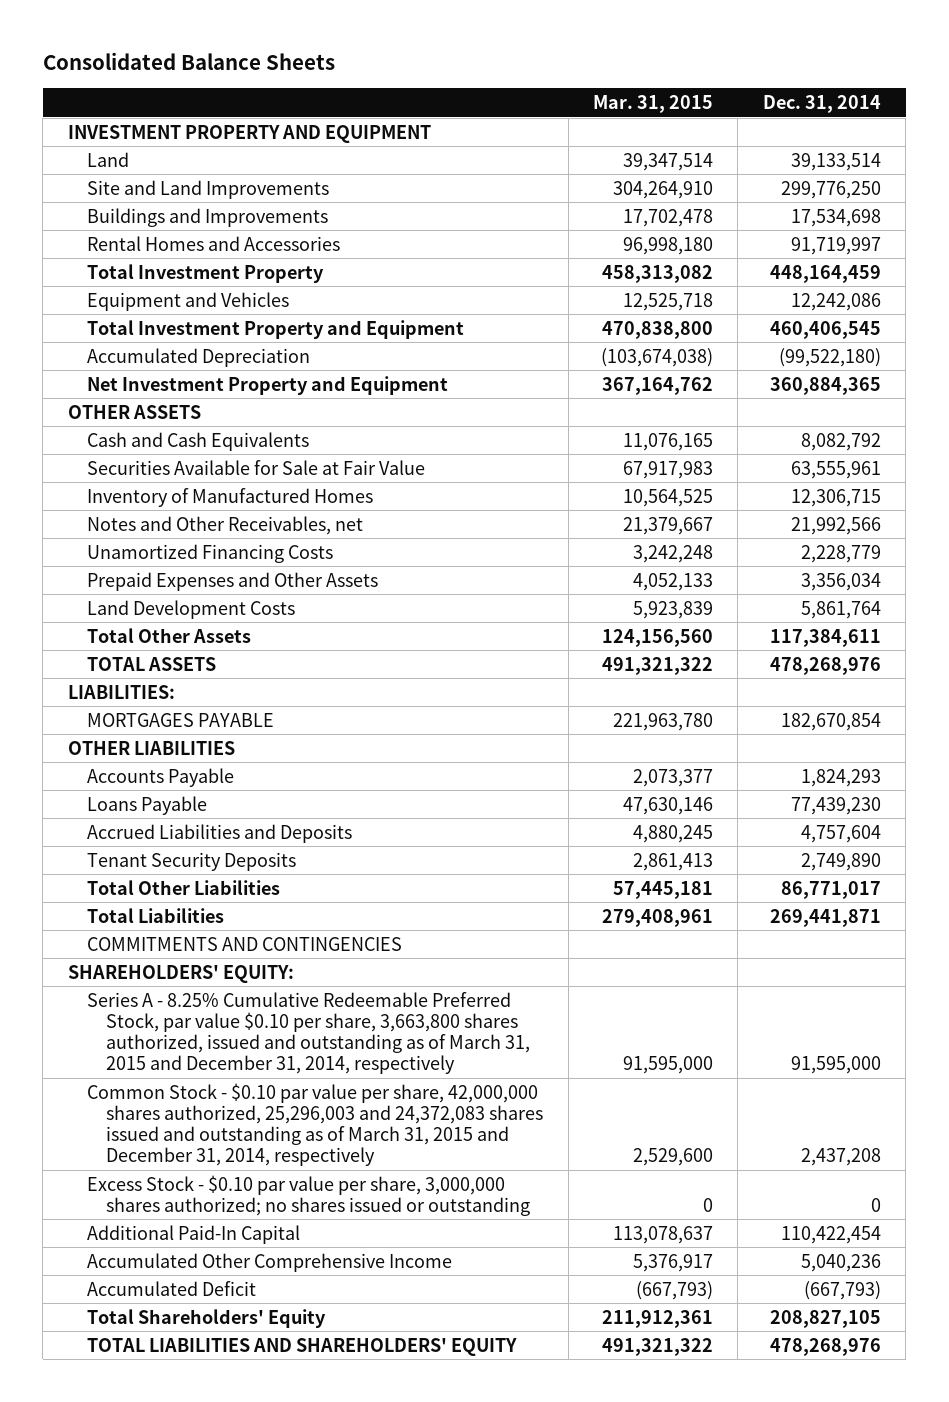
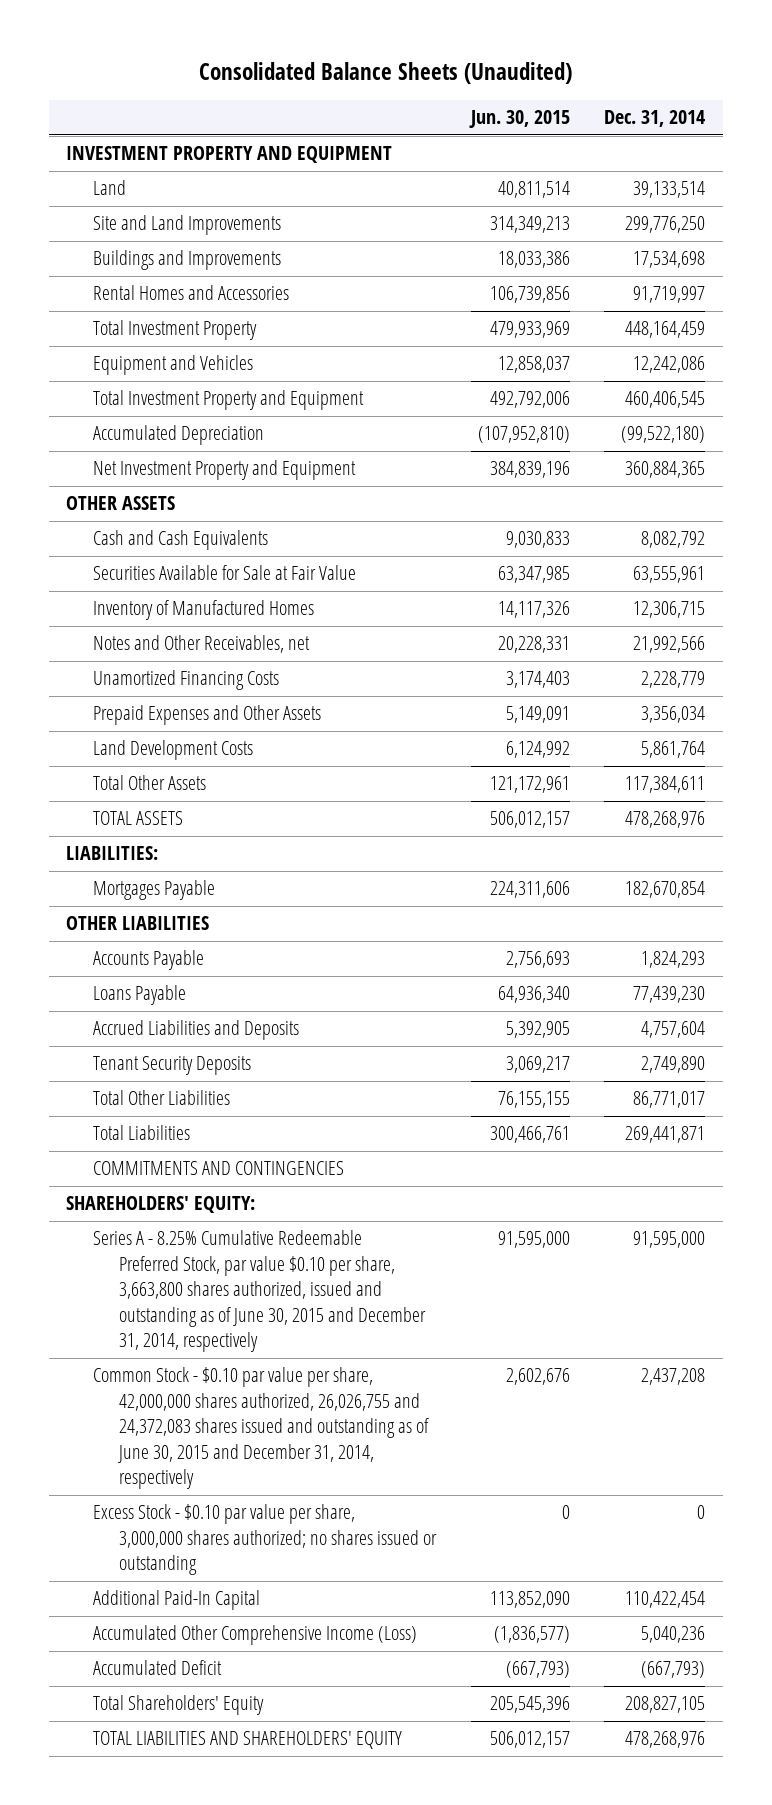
[42,52,335,71] Consolidated Balance Sheets -> [198,61,572,84] Consolidated Balance Sheets (Unaudited)
[592,94,713,113] Mar. 31, 2015 -> none
none -> [468,110,570,129] Jun. 30, 2015
[86,712,274,727] MORTGAGES PAYABLE -> [92,880,215,901] Mortgages Payable
[86,991,531,1074] Series A - 8.25% Cumulative Redeemable Preferred Stock, par value $0.10 per share, 3,663,800 shares authorized, issued and outstanding as of March 31, 2015 and December 31, 2014, respectively -> [92,1230,426,1353] Series A - 8.25% Cumulative Redeemable Preferred Stock, par value $0.10 per share, 3,663,800 shares authorized, issued and outstanding as of June 30, 2015 and December 31, 2014, respectively
[86,1082,544,1166] Common Stock - $0.10 par value per share, 42,000,000 shares authorized, 25,296,003 and 24,372,083 shares issued and outstanding as of March 31, 2015 and December 31, 2014, respectively -> [92,1367,429,1490] Common Stock - $0.10 par value per share, 42,000,000 shares authorized, 26,026,755 and 24,372,083 shares issued and outstanding as of June 30, 2015 and December 31, 2014, respectively
[86,1252,452,1272] Accumulated Other Comprehensive Income -> [92,1625,417,1646] Accumulated Other Comprehensive Income (Loss)

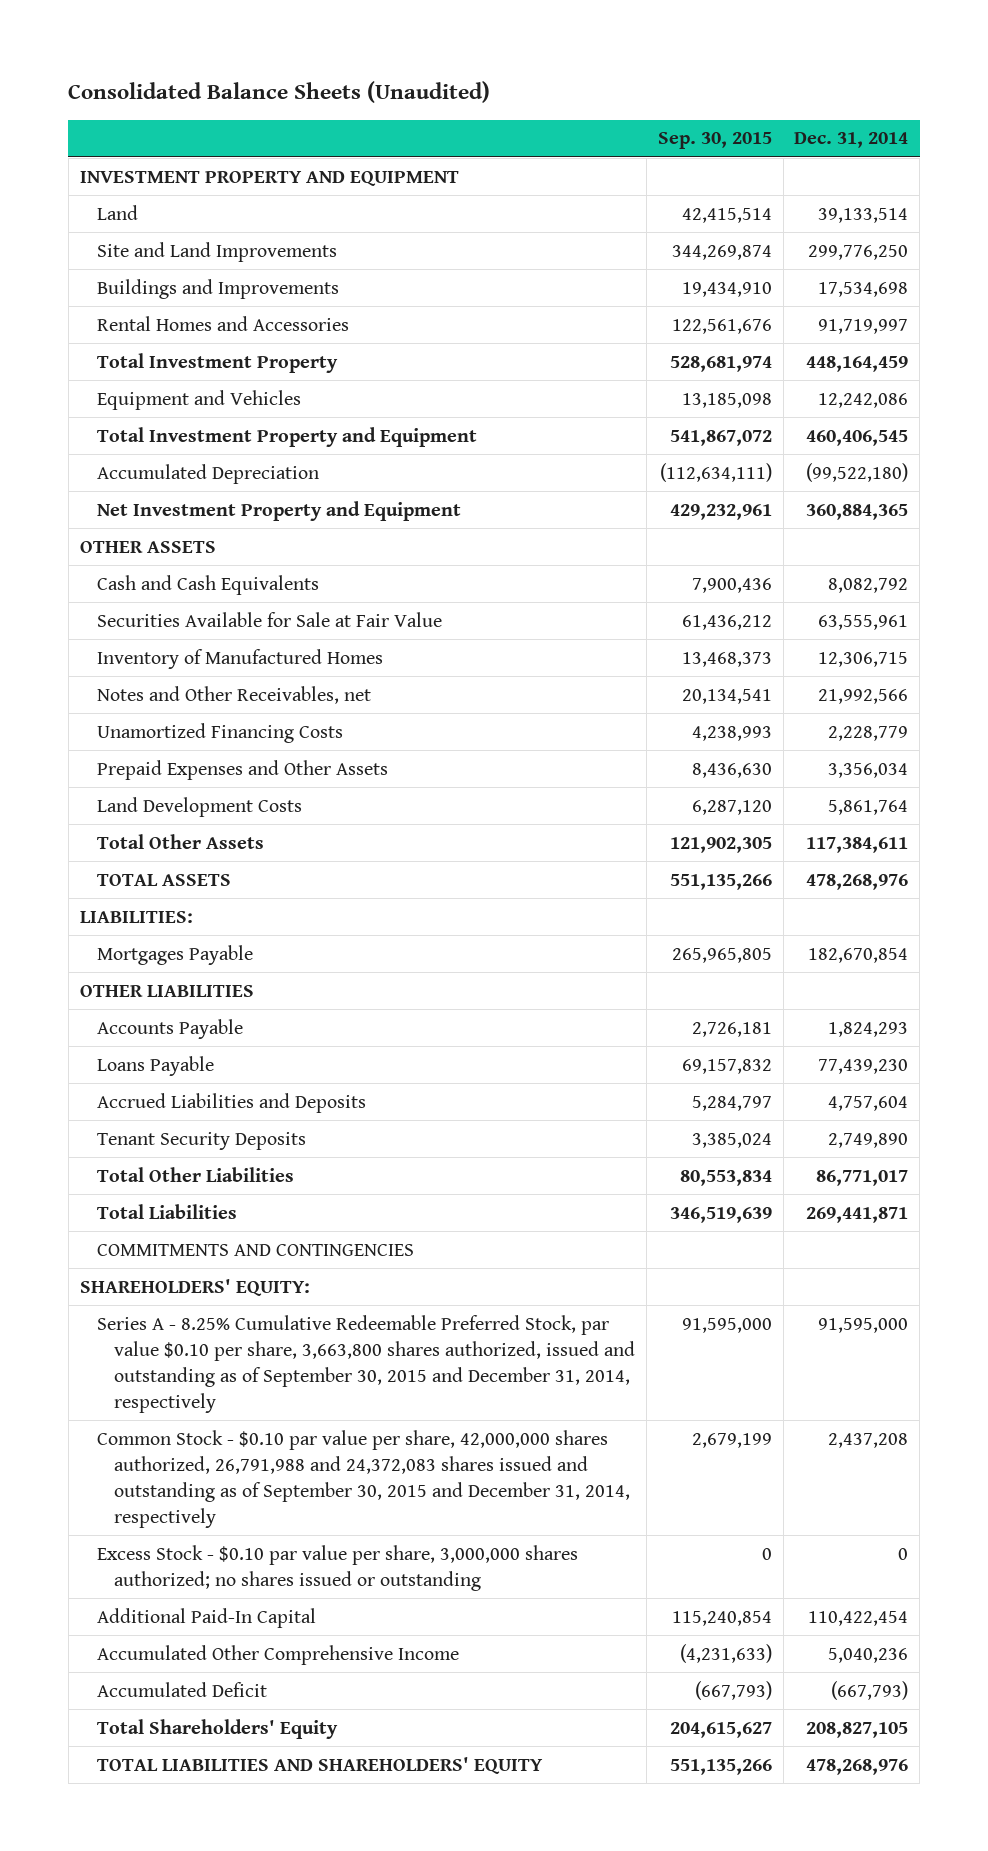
[468,110,570,129] Jun. 30, 2015 -> none
none -> [657,132,772,150] Sep. 30, 2015
[92,1230,426,1353] Series A - 8.25% Cumulative Redeemable Preferred Stock, par value $0.10 per share, 3,663,800 shares authorized, issued and outstanding as of June 30, 2015 and December 31, 2014, respectively -> [96,1314,636,1413] Series A - 8.25% Cumulative Redeemable Preferred Stock, par value $0.10 per share, 3,663,800 shares authorized, issued and outstanding as of September 30, 2015 and December 31, 2014, respectively
[92,1367,429,1490] Common Stock - $0.10 par value per share, 42,000,000 shares authorized, 26,026,755 and 24,372,083 shares issued and outstanding as of June 30, 2015 and December 31, 2014, respectively -> [96,1429,631,1528] Common Stock - $0.10 par value per share, 42,000,000 shares authorized, 26,791,988 and 24,372,083 shares issued and outstanding as of September 30, 2015 and December 31, 2014, respectively
[92,1625,417,1646] Accumulated Other Comprehensive Income (Loss) -> [96,1644,459,1665] Accumulated Other Comprehensive Income

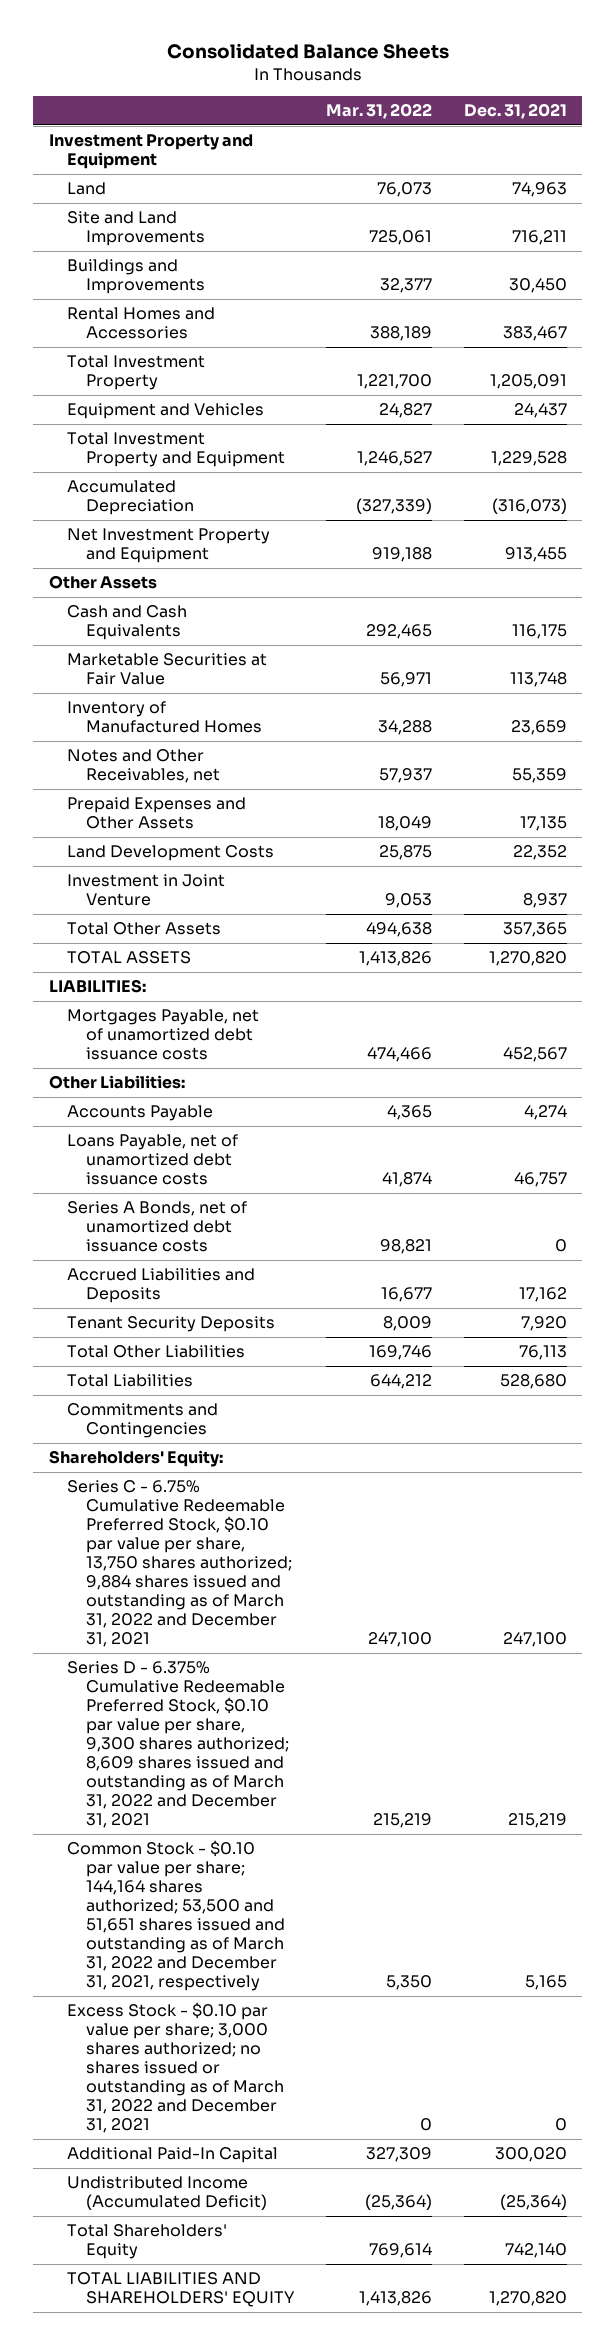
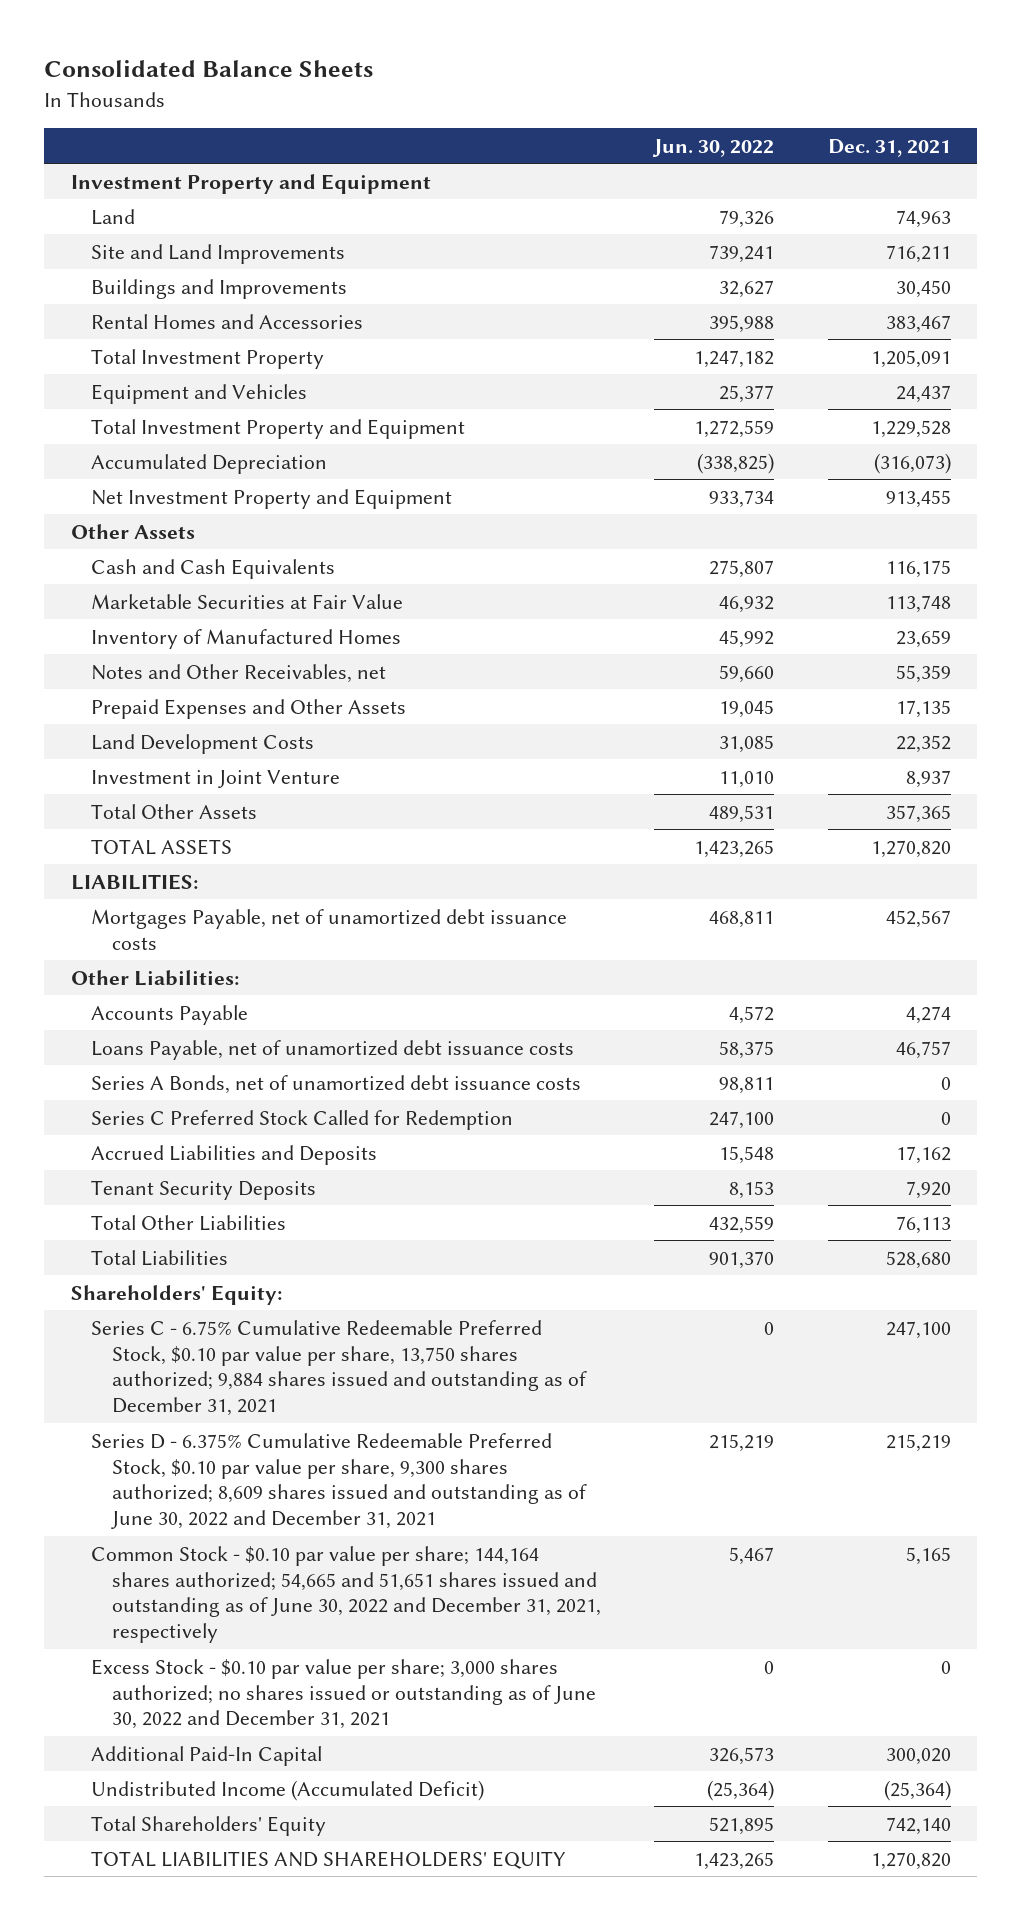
[325,103,432,120] Mar. 31, 2022 -> none
none -> [652,138,775,157] Jun. 30, 2022
none -> [91,1109,514,1130] Series C Preferred Stock Called for Redemption
[67,1403,219,1439] Commitments and Contingencies -> none
[67,1480,292,1648] Series C - 6.75% Cumulative Redeemable Preferred Stock, $0.10 par value per share, 13,750 shares authorized; 9,884 shares issued and outstanding as of March 31, 2022 and December 31, 2021 -> [91,1319,587,1417] Series C - 6.75% Cumulative Redeemable Preferred Stock, $0.10 par value per share, 13,750 shares authorized; 9,884 shares issued and outstanding as of December 31, 2021
[67,1661,289,1829] Series D - 6.375% Cumulative Redeemable Preferred Stock, $0.10 par value per share, 9,300 shares authorized; 8,609 shares issued and outstanding as of March 31, 2022 and December 31, 2021 -> [91,1432,587,1530] Series D - 6.375% Cumulative Redeemable Preferred Stock, $0.10 par value per share, 9,300 shares authorized; 8,609 shares issued and outstanding as of June 30, 2022 and December 31, 2021
[67,1840,285,1992] Common Stock - $0.10 par value per share; 144,164 shares authorized; 53,500 and 51,651 shares issued and outstanding as of March 31, 2022 and December 31, 2021, respectively -> [91,1545,601,1644] Common Stock - $0.10 par value per share; 144,164 shares authorized; 54,665 and 51,651 shares issued and outstanding as of June 30, 2022 and December 31, 2021, respectively
[67,2002,284,2134] Excess Stock - $0.10 par value per share; 3,000 shares authorized; no shares issued or outstanding as of March 31, 2022 and December 31, 2021 -> [91,1658,596,1730] Excess Stock - $0.10 par value per share; 3,000 shares authorized; no shares issued or outstanding as of June 30, 2022 and December 31, 2021

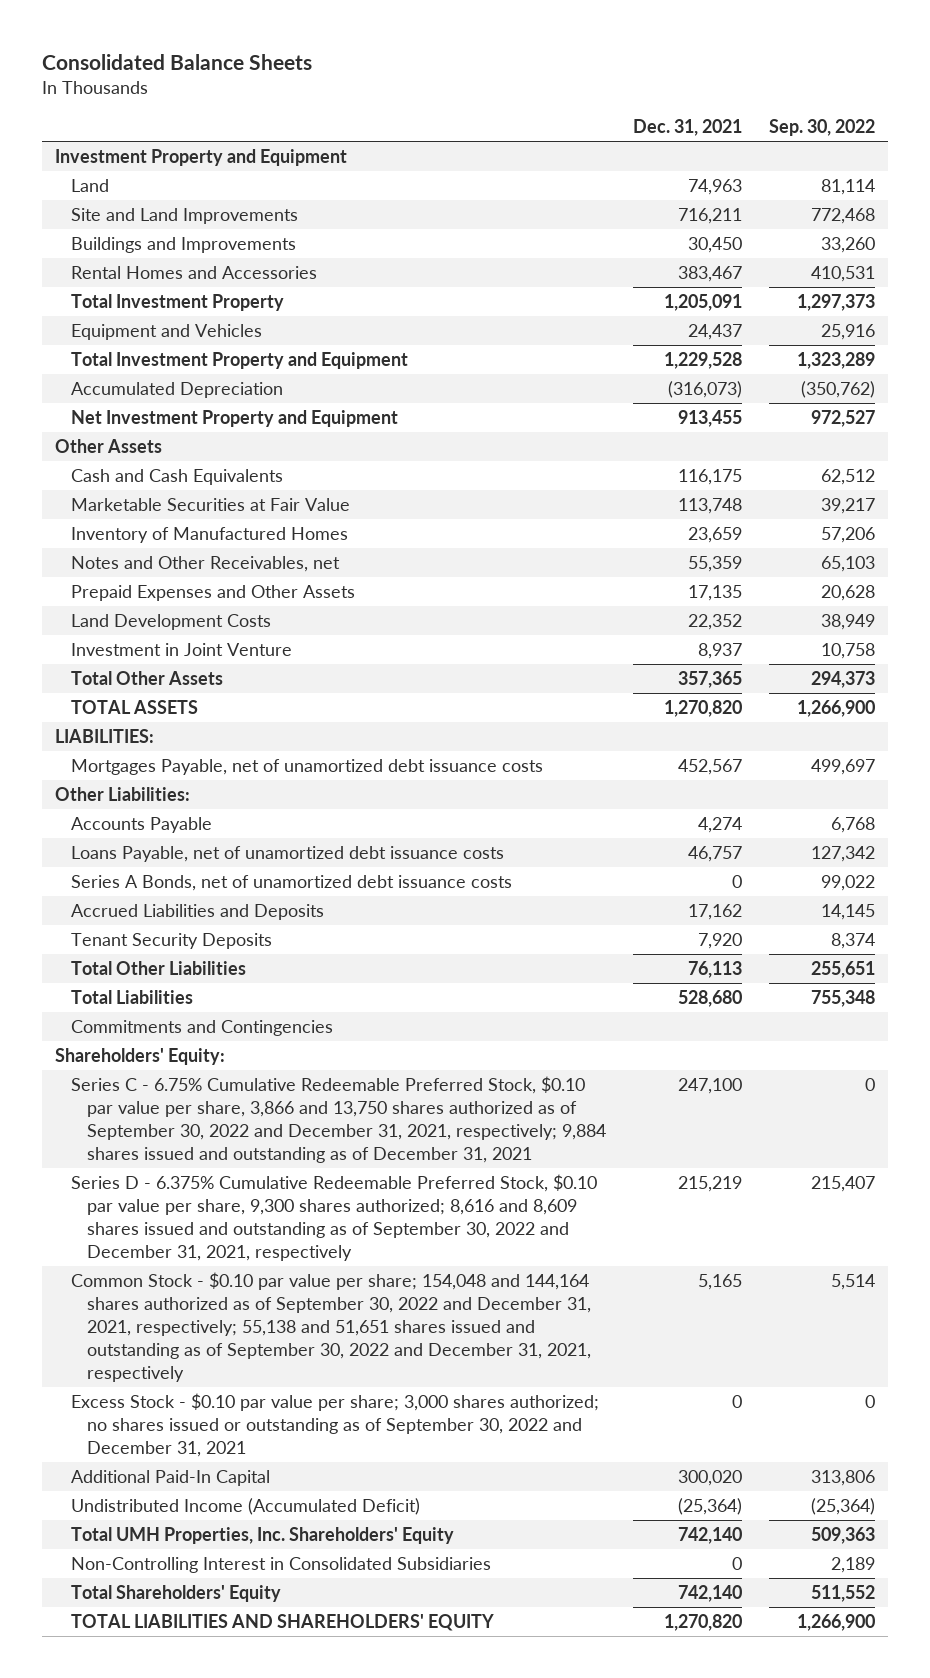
[652,138,775,157] Jun. 30, 2022 -> none
none -> [768,118,875,136] Sep. 30, 2022
[91,1109,514,1130] Series C Preferred Stock Called for Redemption -> none
none -> [71,1020,334,1037] Commitments and Contingencies
[91,1319,587,1417] Series C - 6.75% Cumulative Redeemable Preferred Stock, $0.10 par value per share, 13,750 shares authorized; 9,884 shares issued and outstanding as of December 31, 2021 -> [71,1076,607,1164] Series C - 6.75% Cumulative Redeemable Preferred Stock, $0.10 par value per share, 3,866 and 13,750 shares authorized as of September 30, 2022 and December 31, 2021, respectively; 9,884 shares issued and outstanding as of December 31, 2021
[91,1432,587,1530] Series D - 6.375% Cumulative Redeemable Preferred Stock, $0.10 par value per share, 9,300 shares authorized; 8,609 shares issued and outstanding as of June 30, 2022 and December 31, 2021 -> [71,1174,598,1262] Series D - 6.375% Cumulative Redeemable Preferred Stock, $0.10 par value per share, 9,300 shares authorized; 8,616 and 8,609 shares issued and outstanding as of September 30, 2022 and December 31, 2021, respectively
[91,1545,601,1644] Common Stock - $0.10 par value per share; 144,164 shares authorized; 54,665 and 51,651 shares issued and outstanding as of June 30, 2022 and December 31, 2021, respectively -> [71,1272,592,1383] Common Stock - $0.10 par value per share; 154,048 and 144,164 shares authorized as of September 30, 2022 and December 31, 2021, respectively; 55,138 and 51,651 shares issued and outstanding as of September 30, 2022 and December 31, 2021, respectively
[91,1658,596,1730] Excess Stock - $0.10 par value per share; 3,000 shares authorized; no shares issued or outstanding as of June 30, 2022 and December 31, 2021 -> [71,1393,600,1458] Excess Stock - $0.10 par value per share; 3,000 shares authorized; no shares issued or outstanding as of September 30, 2022 and December 31, 2021
none -> [71,1527,455,1545] Total UMH Properties, Inc. Shareholders' Equity
none -> [71,1557,492,1574] Non-Controlling Interest in Consolidated Subsidiaries

